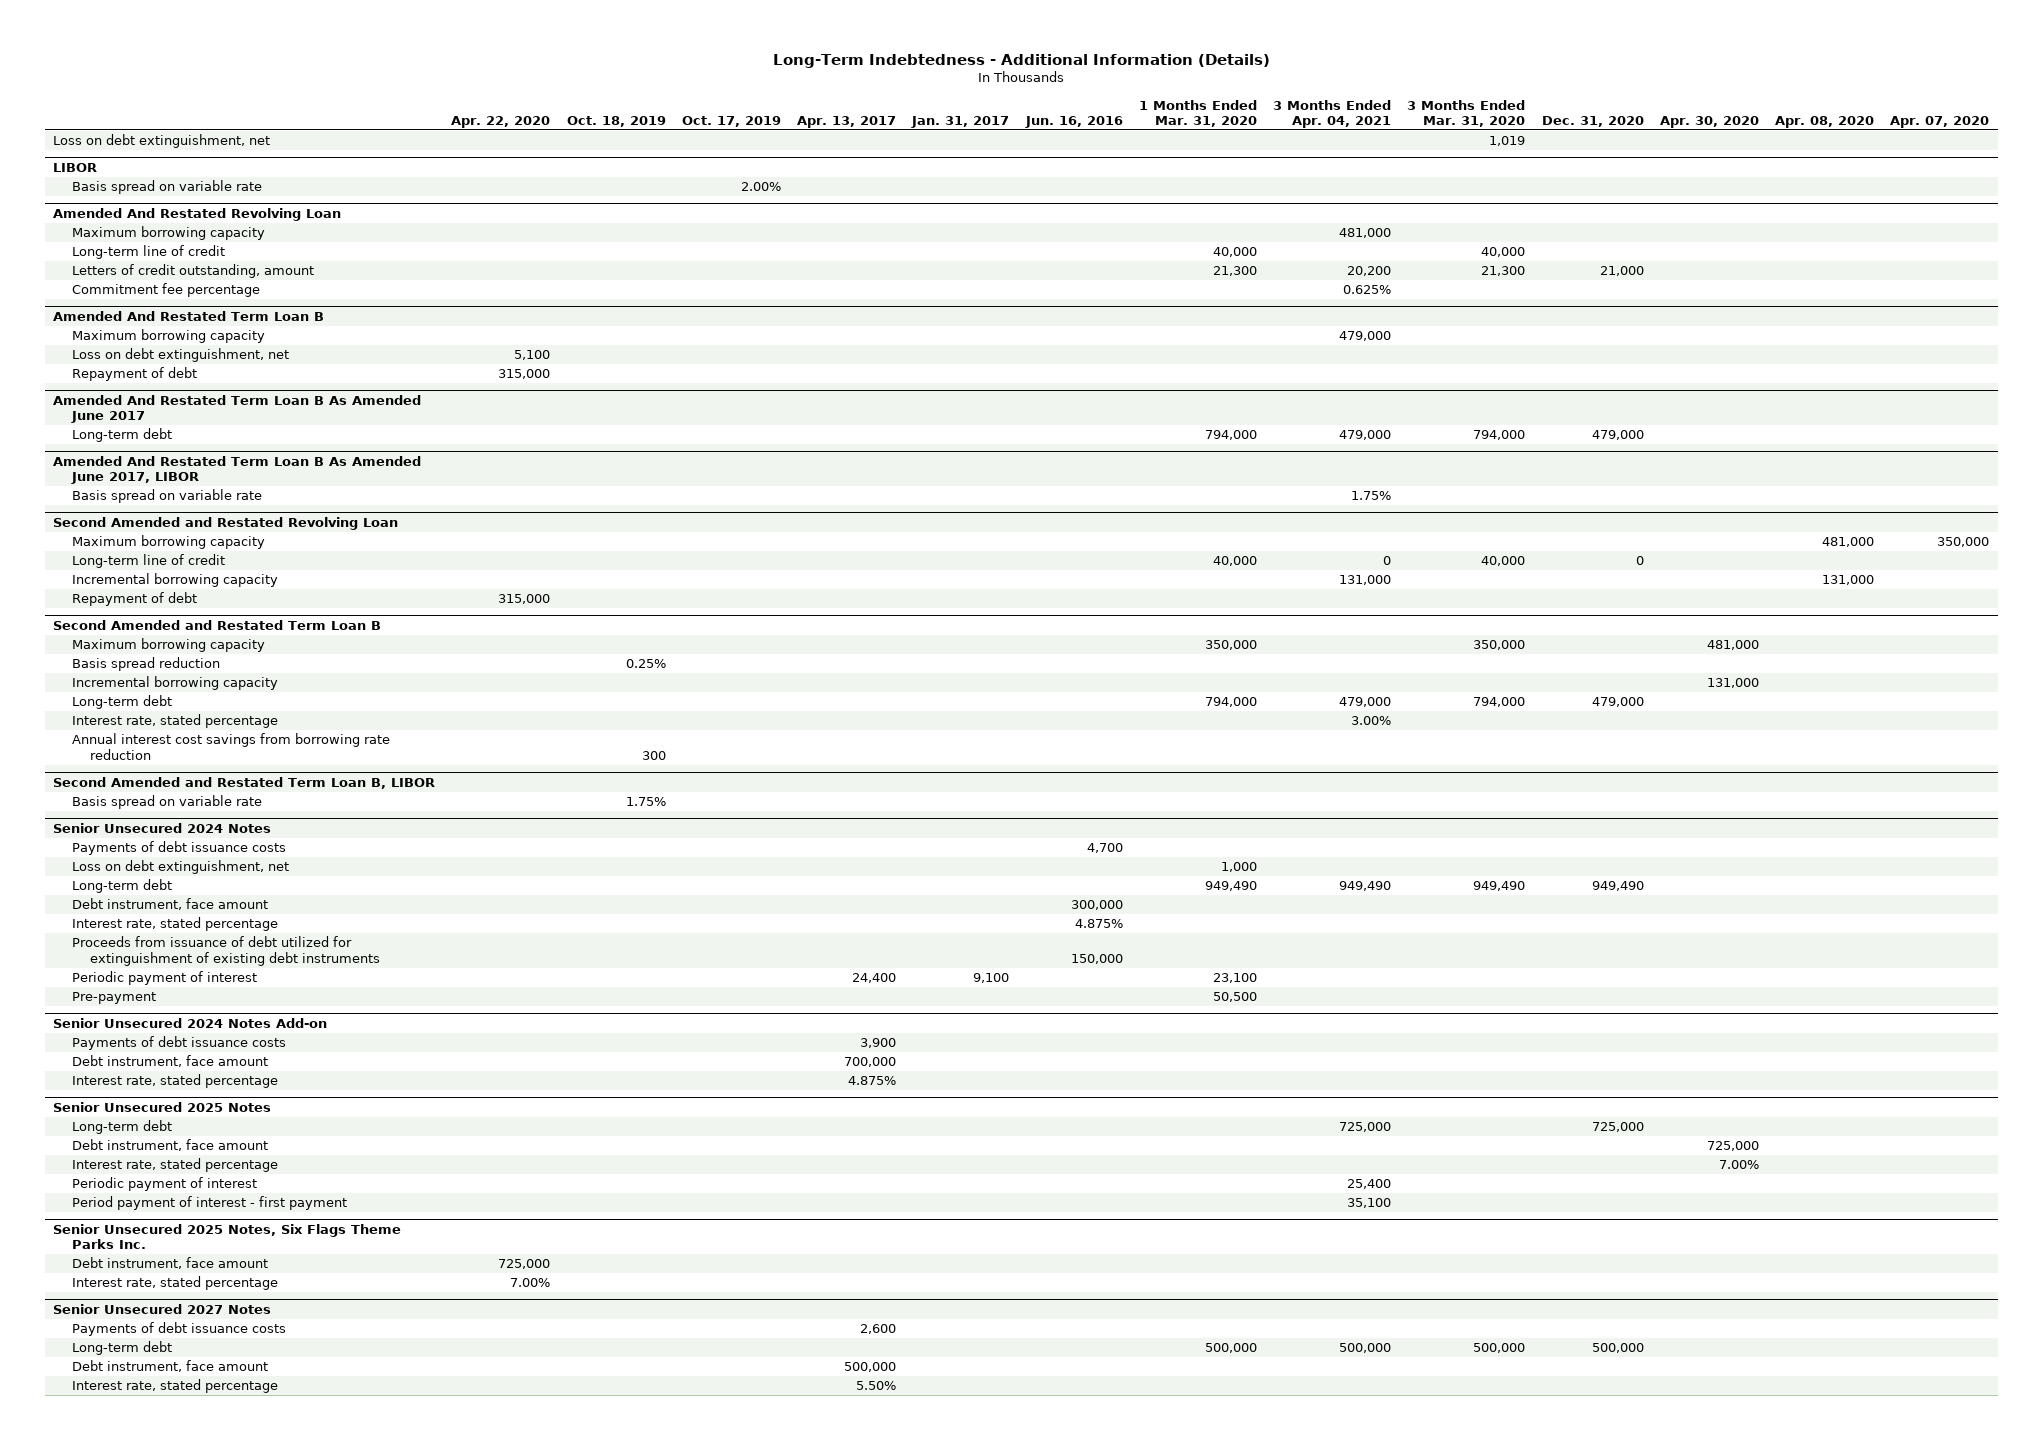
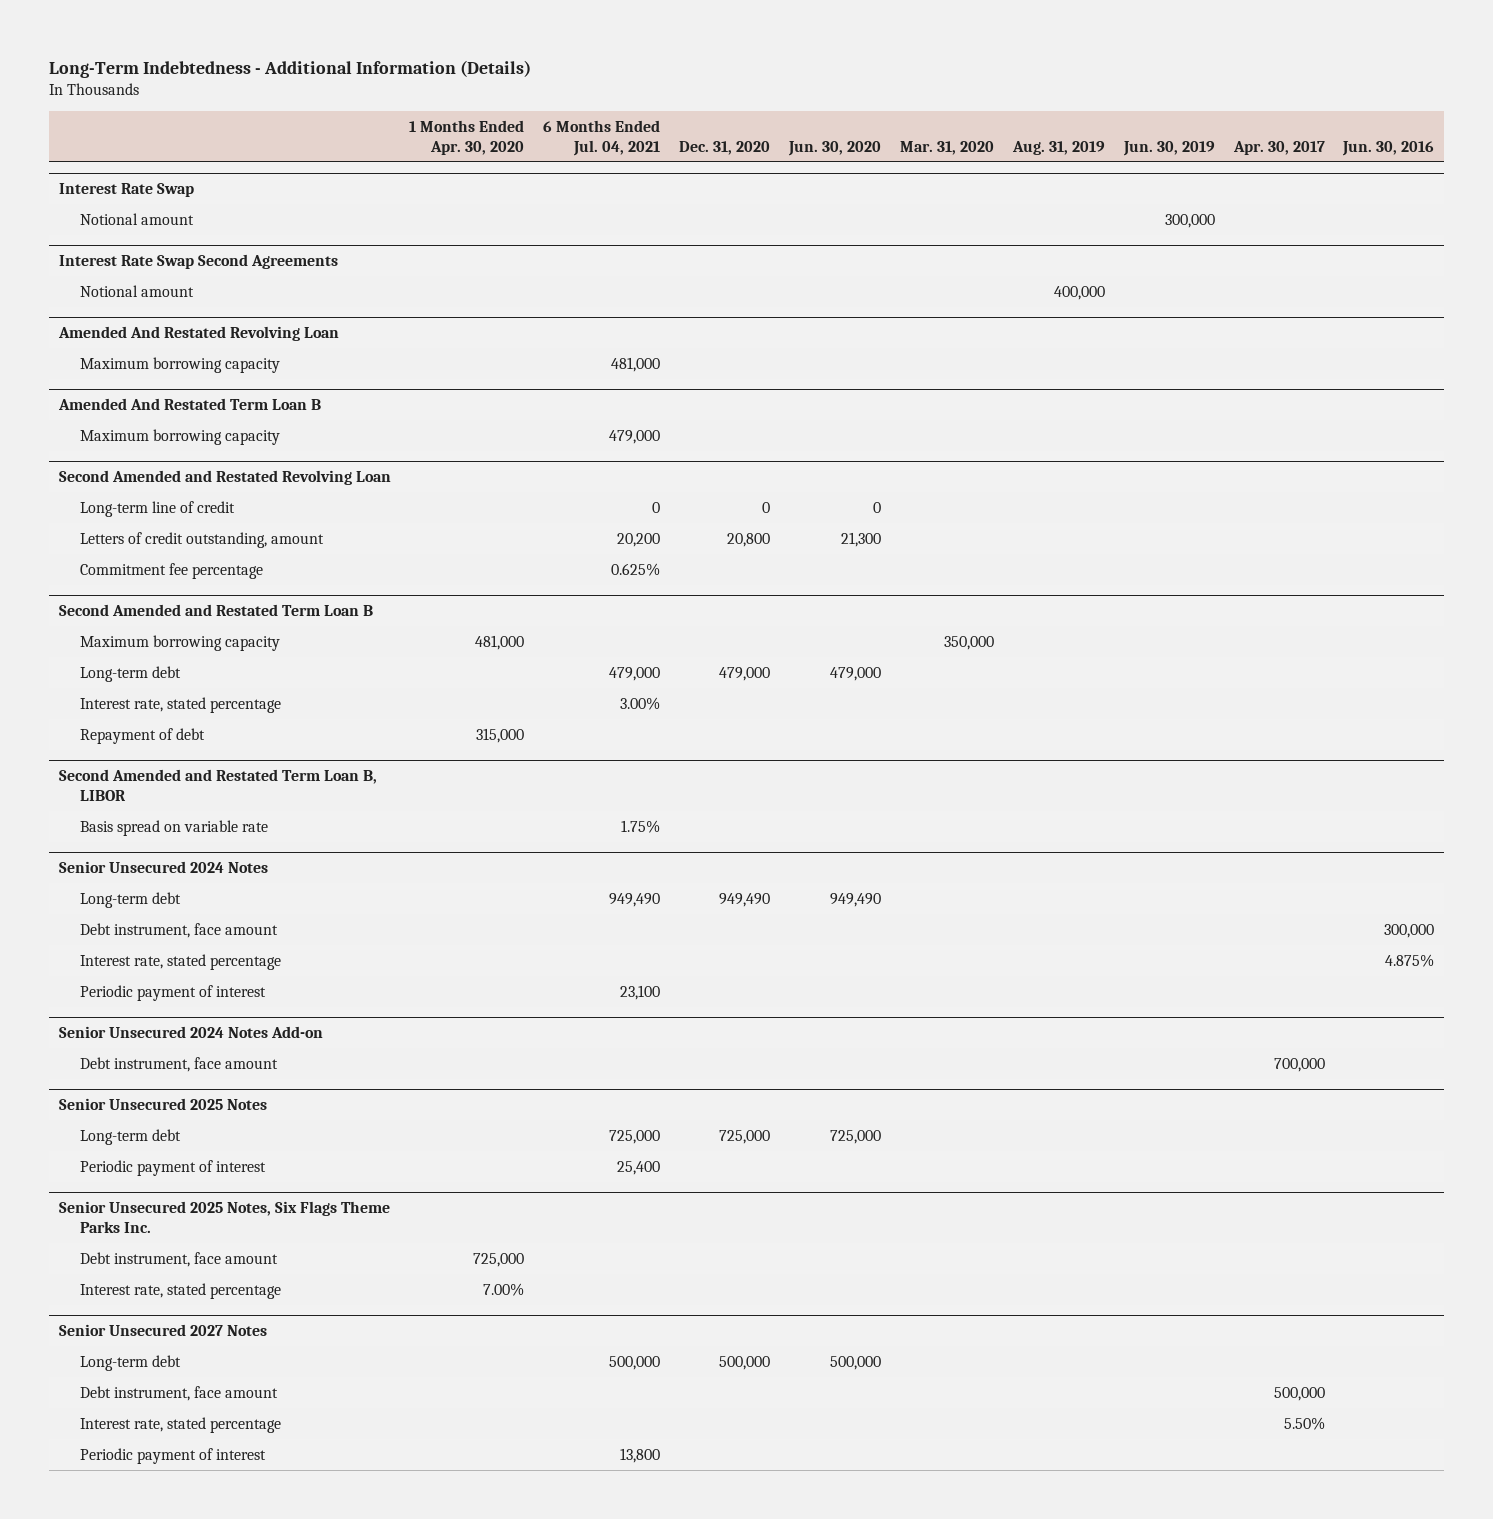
[451,116,551,129] Apr. 22, 2020 -> none
[566,116,666,128] Oct. 18, 2019 -> none
[681,116,781,128] Oct. 17, 2019 -> none
[797,116,897,129] Apr. 13, 2017 -> none
[911,116,1010,129] Jan. 31, 2017 -> none
[1024,116,1123,129] Jun. 16, 2016 -> none
[1138,99,1257,128] 1 Months Ended Mar. 31, 2020 -> none
[1273,99,1392,129] 3 Months Ended Apr. 04, 2021 -> none
[1407,99,1526,128] 3 Months Ended Mar. 31, 2020 -> none
[1659,116,1759,129] Apr. 30, 2020 -> none
[1775,116,1875,129] Apr. 08, 2020 -> none
[1890,116,1990,129] Apr. 07, 2020 -> none
none -> [409,119,525,155] 1 Months Ended Apr. 30, 2020
none -> [543,119,661,156] 6 Months Ended Jul. 04, 2021
none -> [788,140,882,156] Jun. 30, 2020
none -> [899,140,994,155] Mar. 31, 2020
none -> [1011,140,1105,155] Aug. 31, 2019
none -> [1122,140,1215,156] Jun. 30, 2019
none -> [1232,140,1325,155] Apr. 30, 2017
none -> [1342,140,1435,156] Jun. 30, 2016
[53,134,271,149] Loss on debt extinguishment, net -> none
[53,163,98,173] LIBOR -> none
[71,180,262,195] Basis spread on variable rate -> none
none -> [58,182,194,197] Interest Rate Swap
none -> [80,212,195,225] Notional amount
none -> [58,253,338,269] Interest Rate Swap Second Agreements
none -> [80,284,195,297] Notional amount
[71,245,225,260] Long-term line of credit -> none
[71,264,314,279] Letters of credit outstanding, amount -> none
[71,283,260,298] Commitment fee percentage -> none
[71,348,289,363] Loss on debt extinguishment, net -> none
[71,367,197,382] Repayment of debt -> none
[53,395,422,424] Amended And Restated Term Loan B As Amended June 2017 -> none
[71,428,172,443] Long-term debt -> none
[53,456,422,485] Amended And Restated Term Loan B As Amended June 2017, LIBOR -> none
[71,489,262,504] Basis spread on variable rate -> none
[71,535,265,550] Maximum borrowing capacity -> none
[71,573,278,588] Incremental borrowing capacity -> none
[71,592,197,607] Repayment of debt -> none
none -> [80,531,325,548] Letters of credit outstanding, amount
none -> [80,562,264,579] Commitment fee percentage
[71,657,220,672] Basis spread reduction -> none
[71,676,278,691] Incremental borrowing capacity -> none
[71,733,390,760] Annual interest cost savings from borrowing rate reduction -> none
none -> [80,727,206,744] Repayment of debt
[71,841,286,856] Payments of debt issuance costs -> none
[71,860,289,875] Loss on debt extinguishment, net -> none
[71,936,381,966] Proceeds from issuance of debt utilized for extinguishment of existing debt instruments -> none
[71,992,156,1005] Pre-payment -> none
[71,1036,286,1051] Payments of debt issuance costs -> none
[71,1074,278,1089] Interest rate, stated percentage -> none
[71,1139,268,1152] Debt instrument, face amount -> none
[71,1158,278,1173] Interest rate, stated percentage -> none
[71,1196,347,1211] Period payment of interest - first payment -> none
[71,1322,286,1337] Payments of debt issuance costs -> none
none -> [80,1447,267,1464] Periodic payment of interest

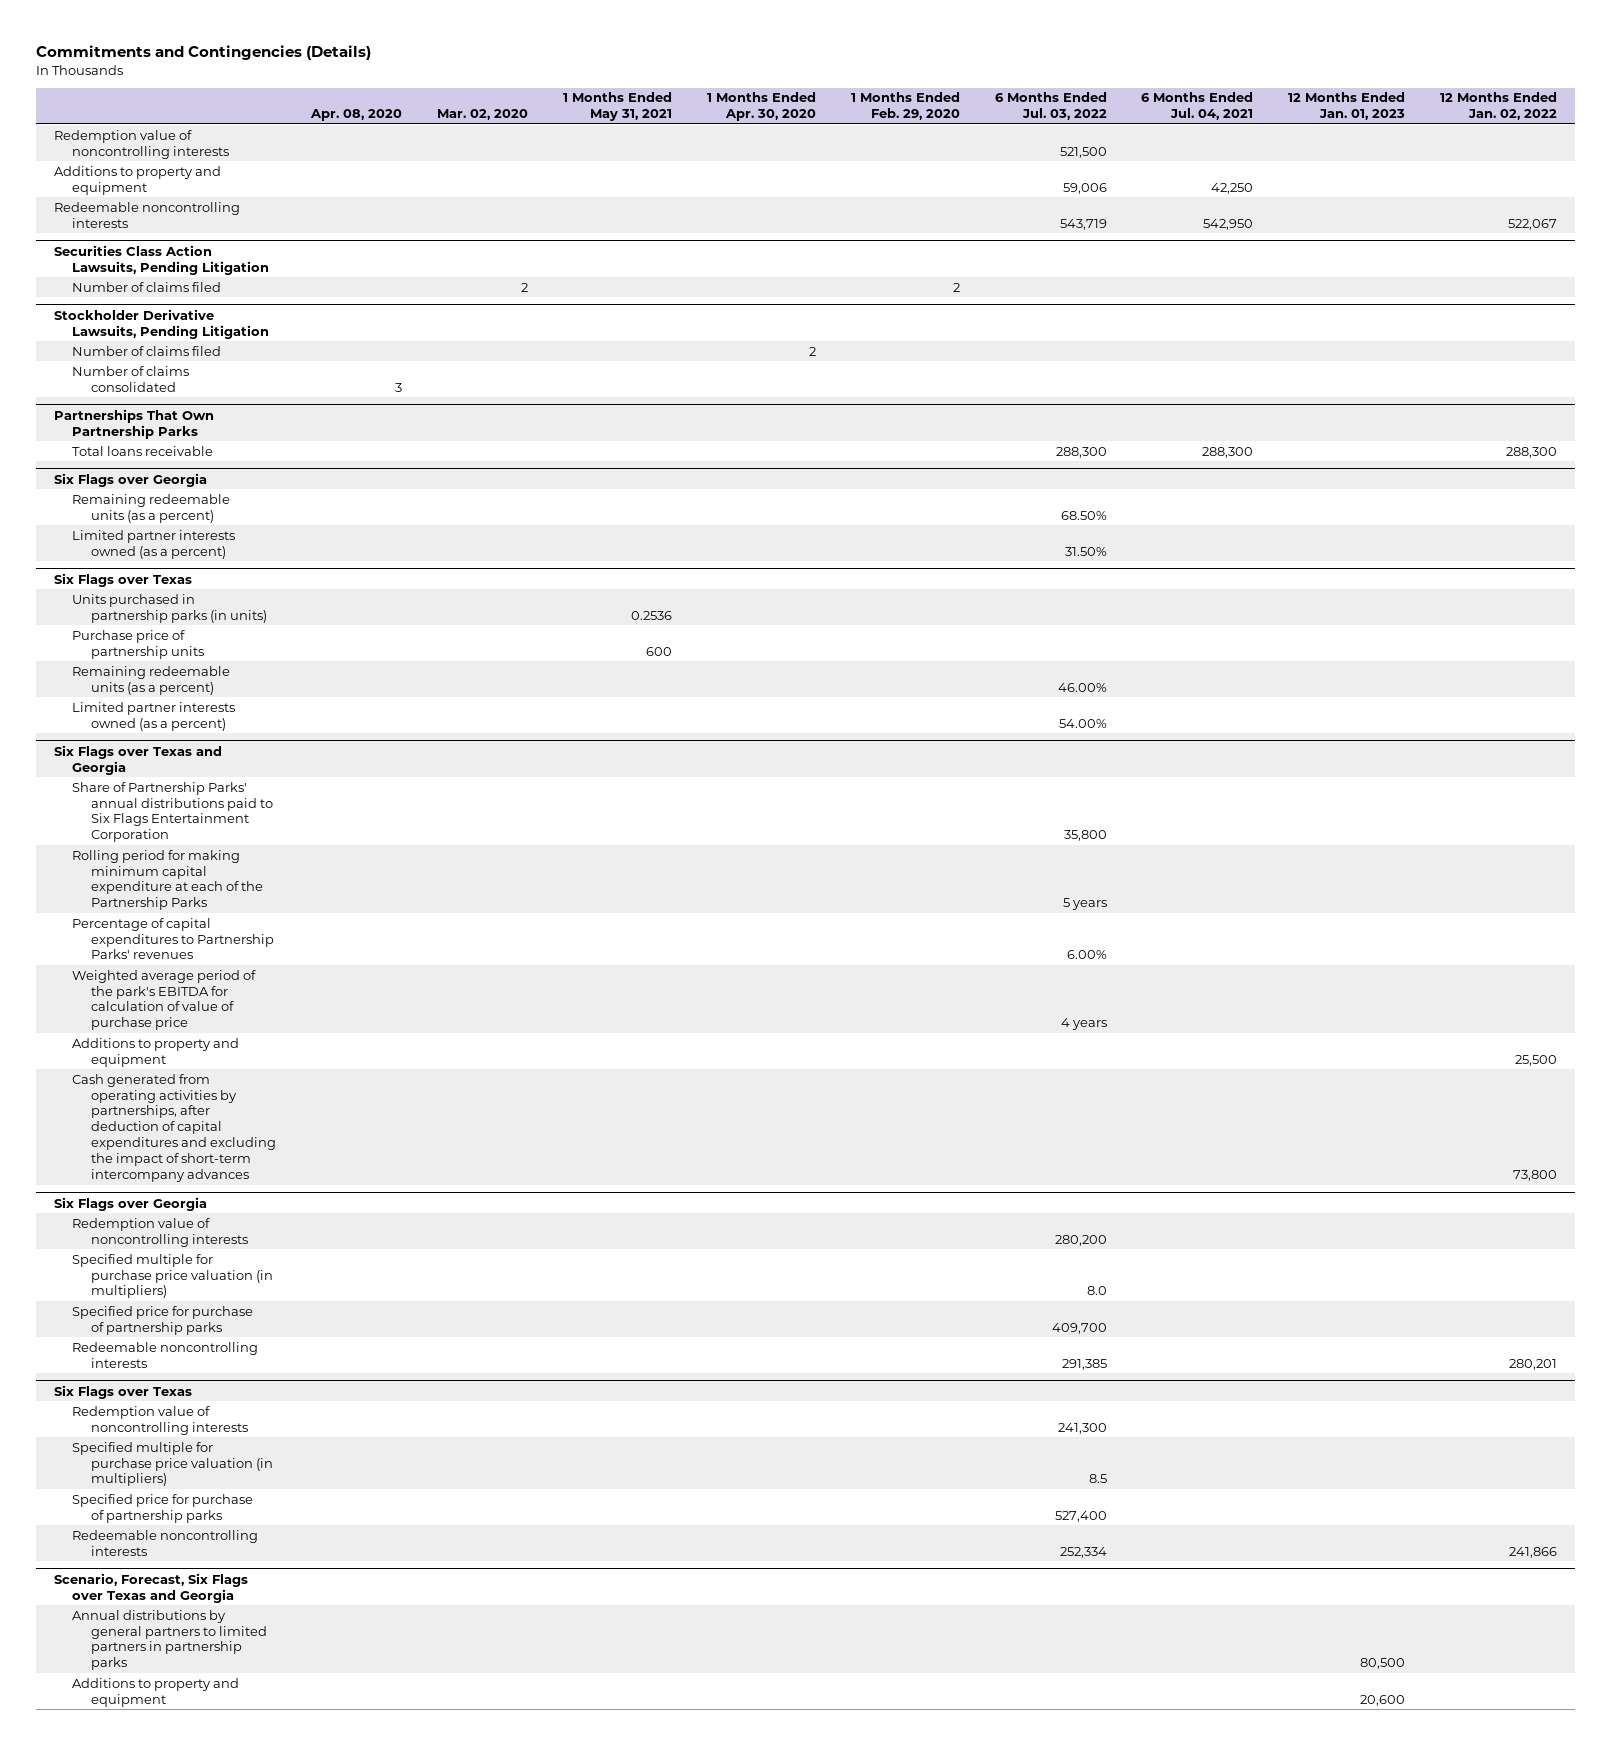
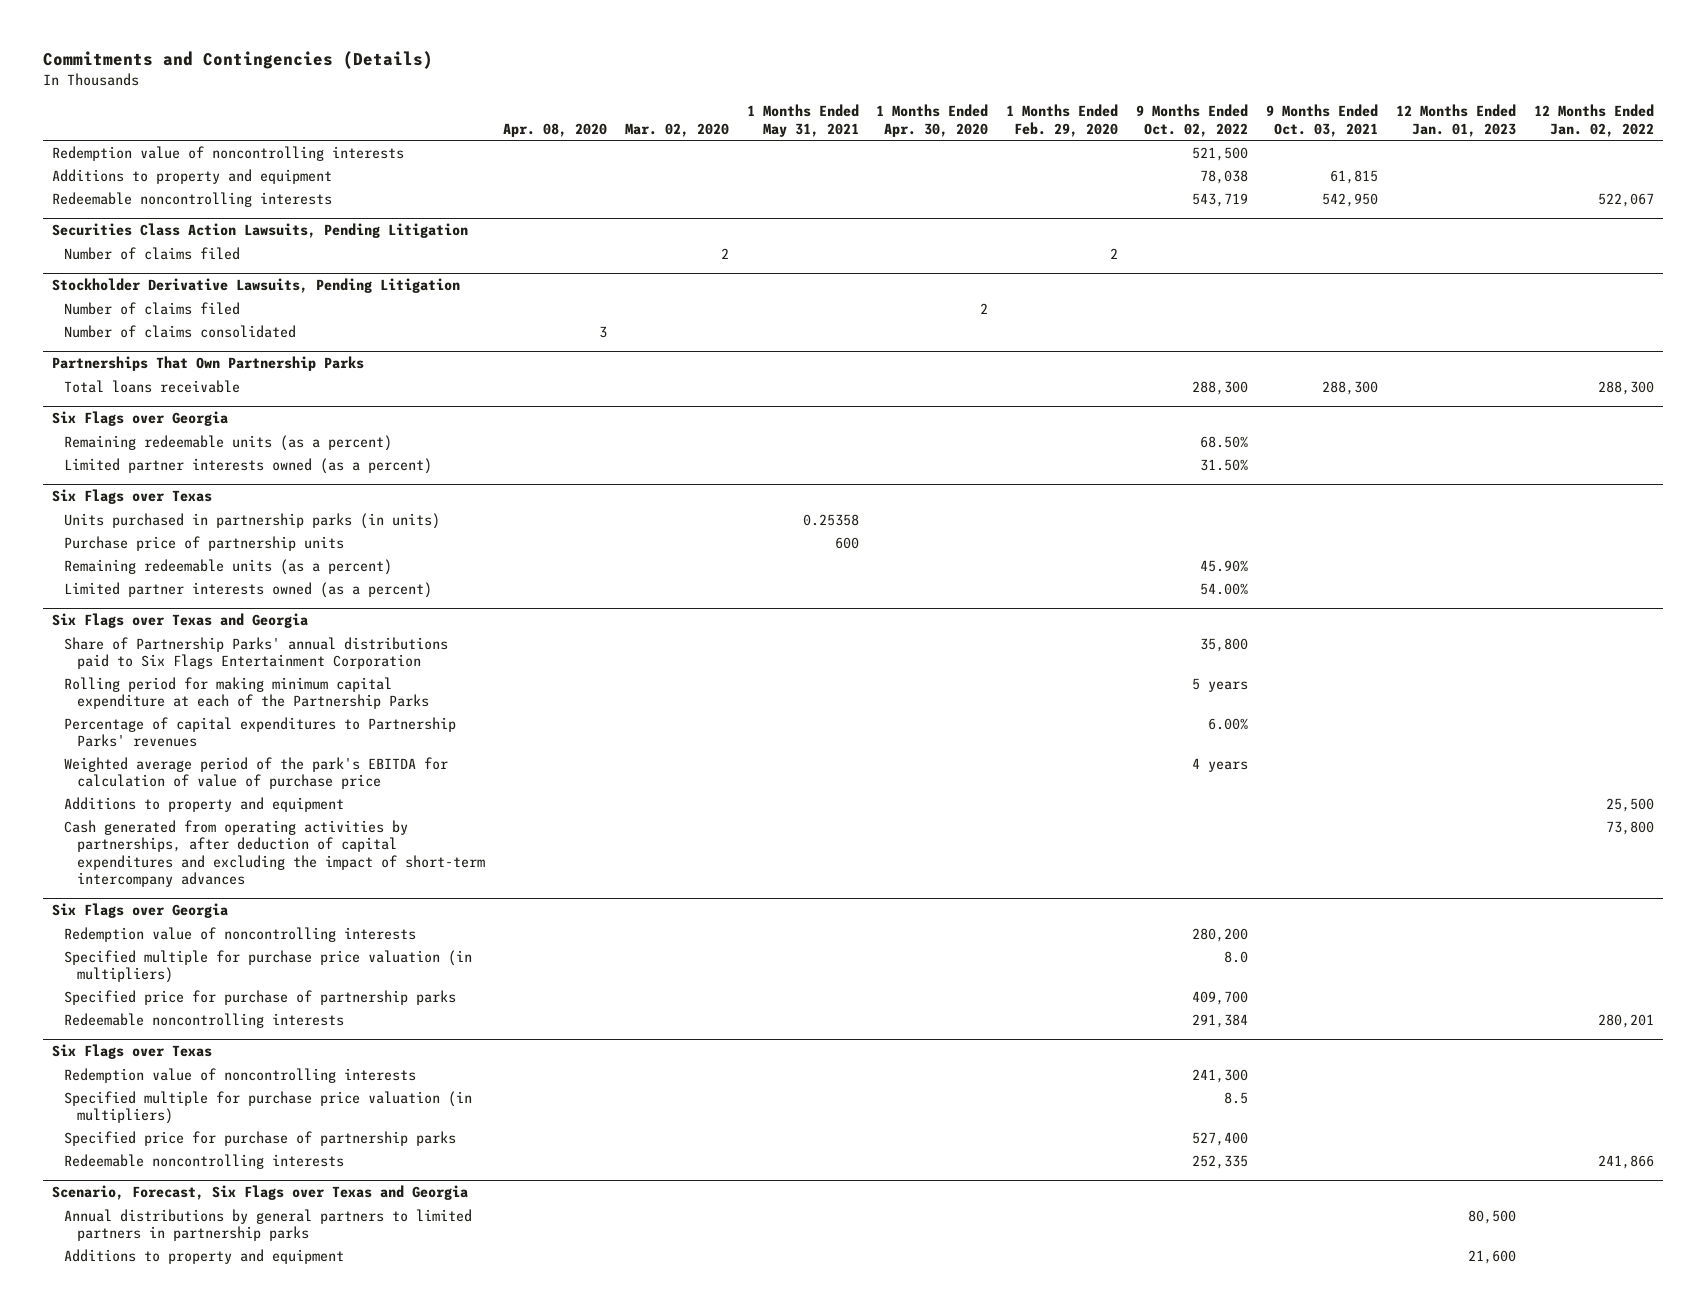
[994,92,1107,121] 6 Months Ended Jul. 03, 2022 -> none
[1141,92,1254,121] 6 Months Ended Jul. 04, 2021 -> none
none -> [1136,104,1249,137] 9 Months Ended Oct. 02, 2022
none -> [1266,104,1379,137] 9 Months Ended Oct. 03, 2021
[630,610,672,620] 0.2536 -> [802,513,859,526] 0.25358
[1360,1694,1406,1706] 20,600 -> [1468,1249,1517,1264] 21,600

